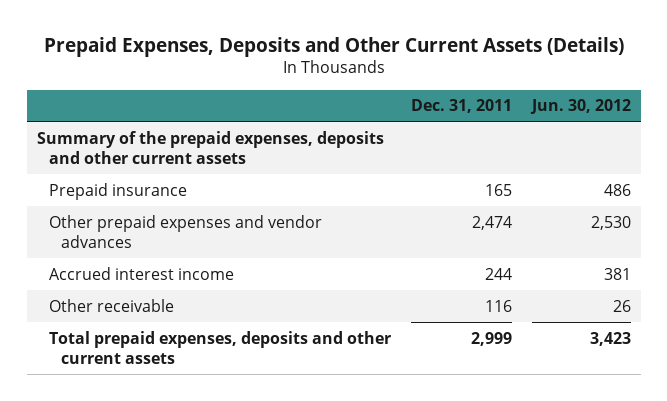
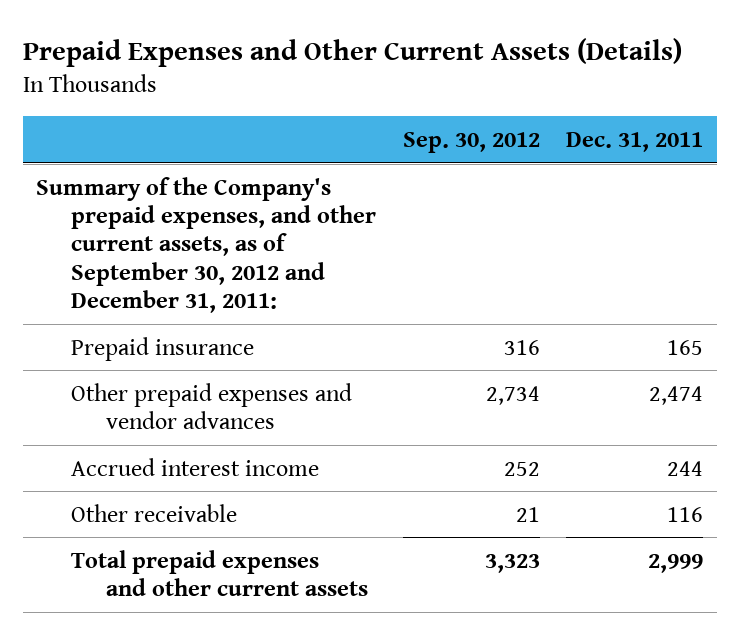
[43,36,624,57] Prepaid Expenses, Deposits and Other Current Assets (Details) -> [22,38,682,68] Prepaid Expenses and Other Current Assets (Details)
[529,99,631,115] Jun. 30, 2012 -> none
none -> [402,131,540,153] Sep. 30, 2012
[36,130,384,164] Summary of the prepaid expenses, deposits and other current assets -> [36,176,377,314] Summary of the Company's prepaid expenses, and other current assets, as of September 30, 2012 and December 31, 2011:
[48,330,391,364] Total prepaid expenses, deposits and other current assets -> [71,549,369,596] Total prepaid expenses and other current assets

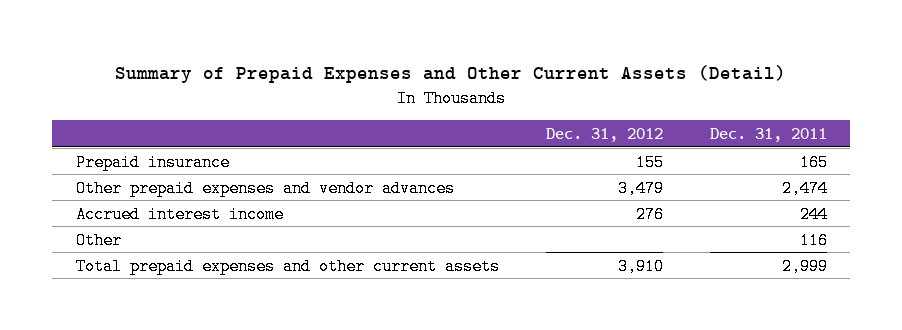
[22,38,682,68] Prepaid Expenses and Other Current Assets (Details) -> [115,65,787,84] Summary of Prepaid Expenses and Other Current Assets (Detail)
[402,131,540,153] Sep. 30, 2012 -> none
none -> [545,127,663,142] Dec. 31, 2012
[36,176,377,314] Summary of the Company's prepaid expenses, and other current assets, as of September 30, 2012 and December 31, 2011: -> none
[71,503,238,522] Other receivable -> [75,231,122,249] Other

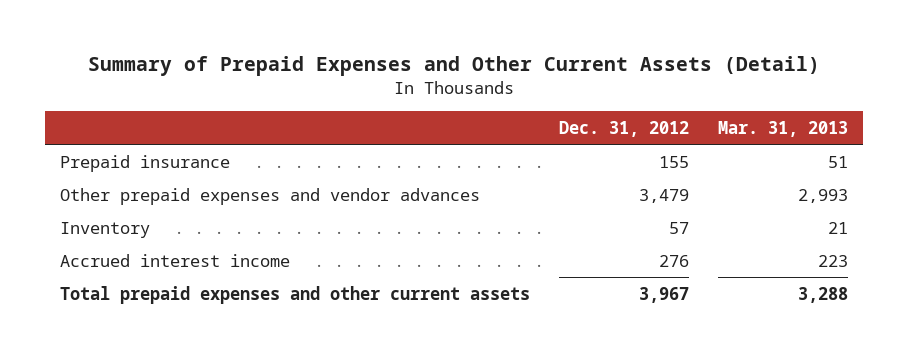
[709,127,827,142] Dec. 31, 2011 -> none
none -> [718,120,849,137] Mar. 31, 2013
none -> [59,221,150,238] Inventory
[75,231,122,249] Other -> none
[617,257,664,275] 3,910 -> [639,286,690,303] 3,967

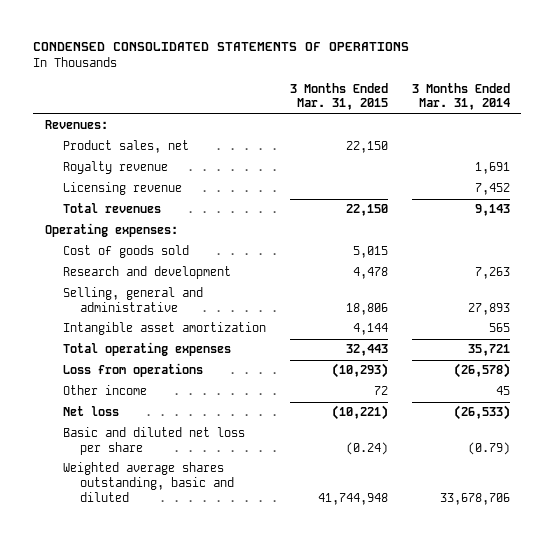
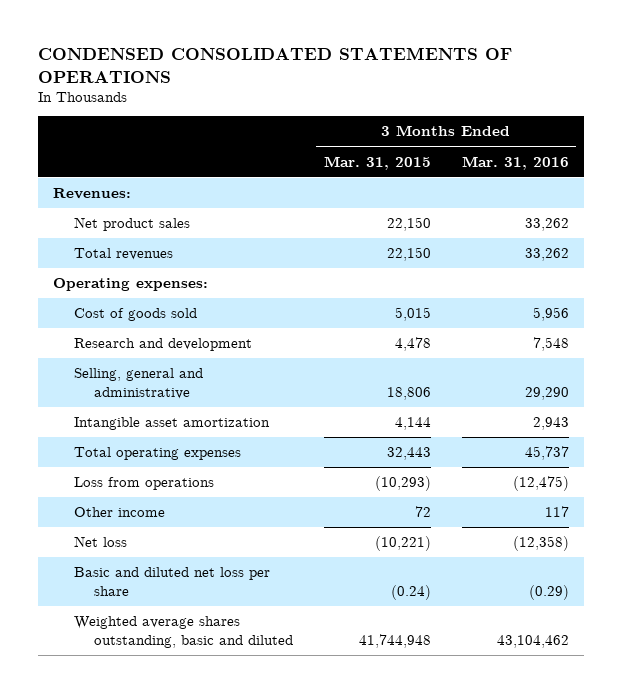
[411,82,510,111] 3 Months Ended Mar. 31, 2014 -> none
none -> [461,155,569,170] Mar. 31, 2016
[62,161,168,175] Royalty revenue -> none
[62,182,182,196] Licensing revenue -> none
[62,140,189,154] Product sales, net -> [73,216,190,231] Net product sales

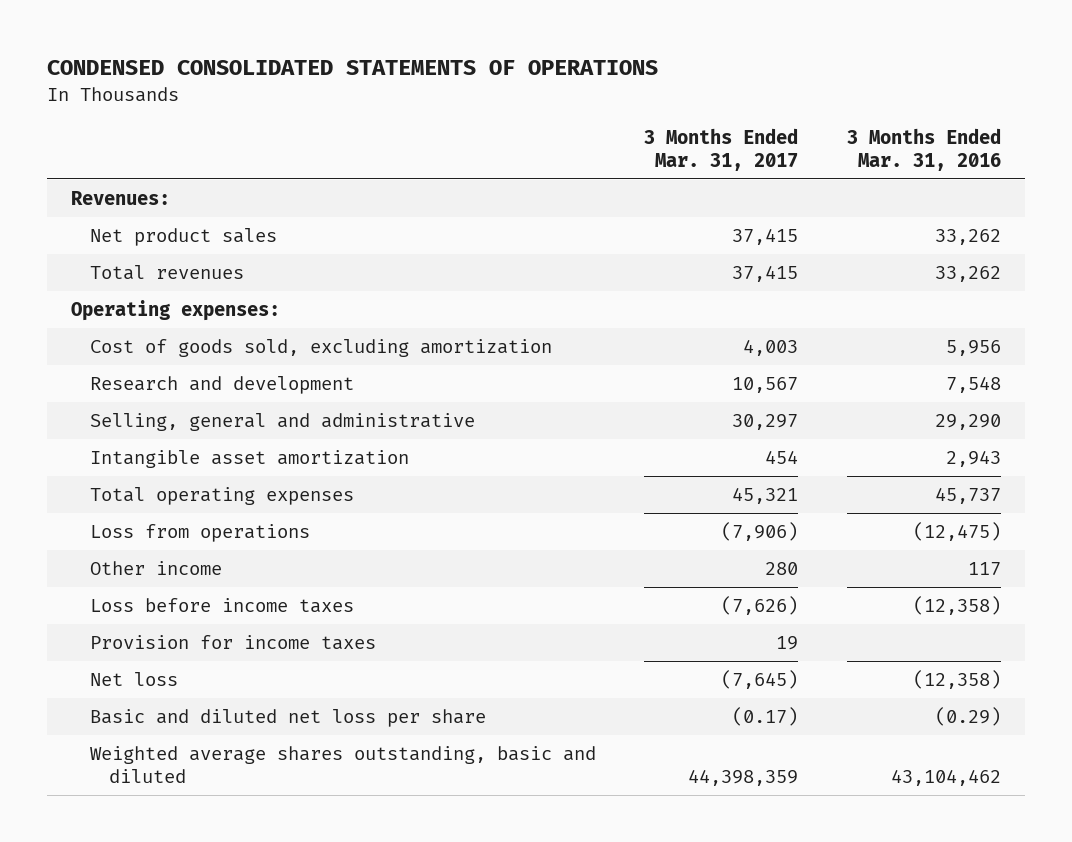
[323,155,431,170] Mar. 31, 2015 -> none
none -> [644,128,799,171] 3 Months Ended Mar. 31, 2017
[73,307,197,321] Cost of goods sold -> [89,339,552,358] Cost of goods sold, excluding amortization
none -> [89,598,354,614] Loss before income taxes
none -> [89,635,376,651] Provision for income taxes

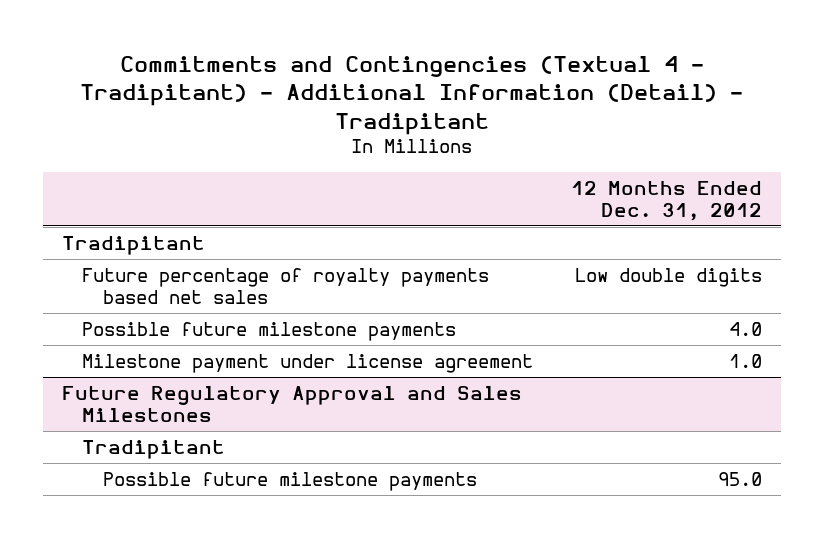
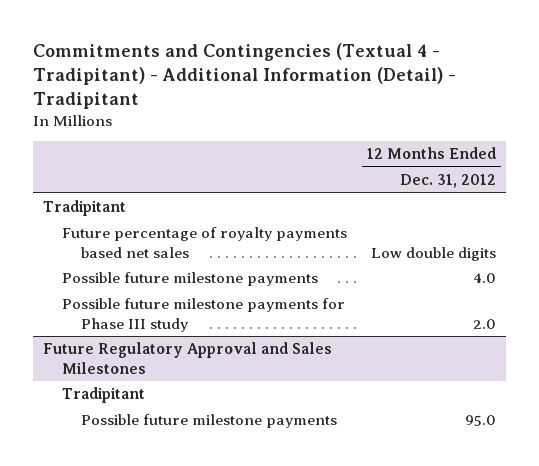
[82,354,534,374] Milestone payment under license agreement -> none
none -> [61,298,345,332] Possible future milestone payments for Phase III study

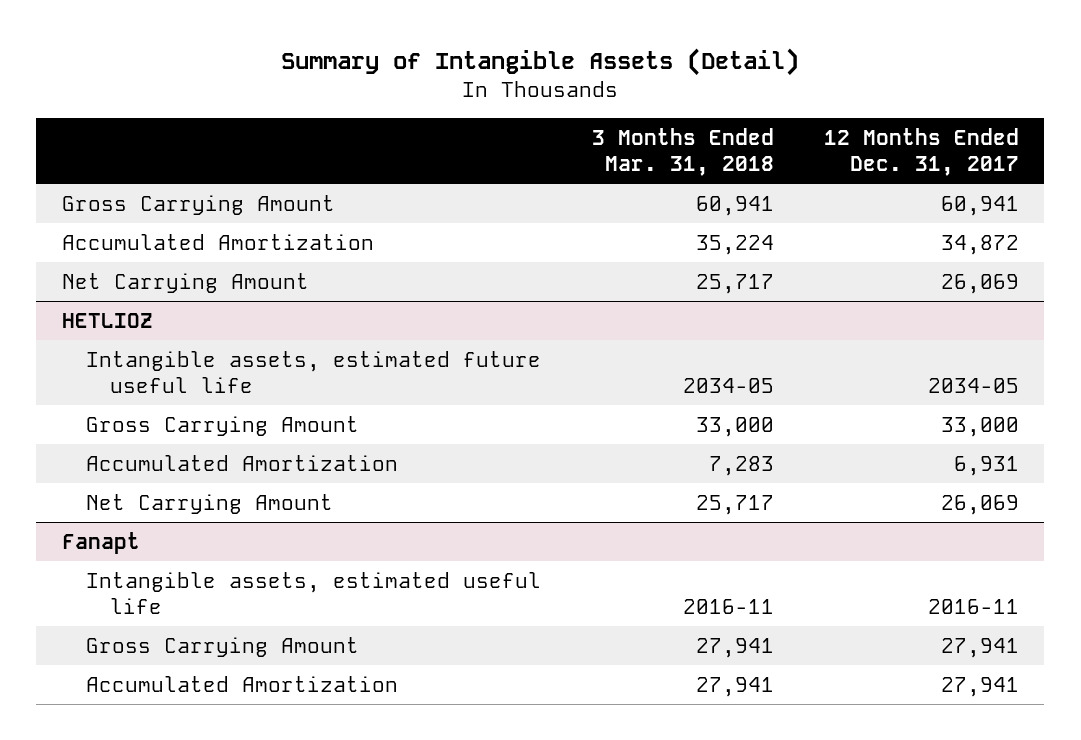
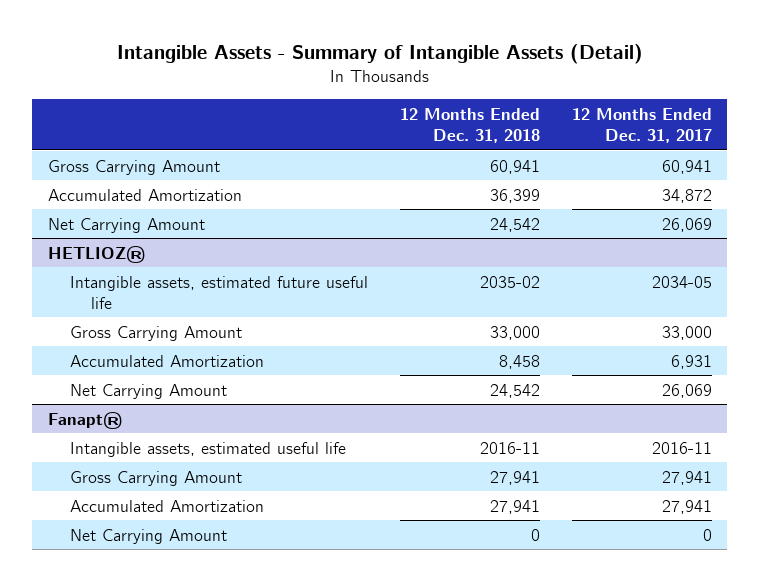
[281,47,800,76] Summary of Intangible Assets (Detail) -> [116,43,643,64] Intangible Assets - Summary of Intangible Assets (Detail)
[591,127,774,176] 3 Months Ended Mar. 31, 2018 -> none
none -> [399,107,540,143] 12 Months Ended Dec. 31, 2018
[61,312,153,328] HETLIOZ -> [48,245,146,263] HETLIOZ®
[61,531,140,554] Fanapt -> [48,411,123,429] Fanapt®
none -> [69,528,227,544] Net Carrying Amount

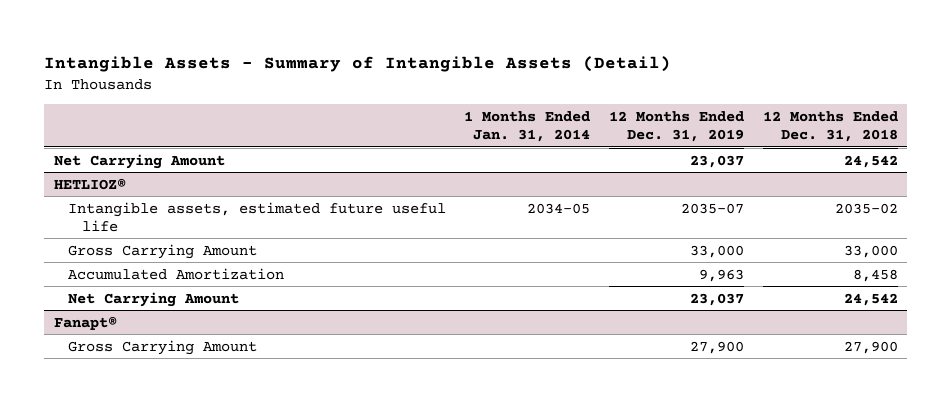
[571,107,712,143] 12 Months Ended Dec. 31, 2017 -> none
none -> [464,110,591,142] 1 Months Ended Jan. 31, 2014
none -> [609,110,745,142] 12 Months Ended Dec. 31, 2019
[48,159,221,175] Gross Carrying Amount -> none
[48,188,243,201] Accumulated Amortization -> none
[69,441,346,457] Intangible assets, estimated useful life -> none
[69,499,264,512] Accumulated Amortization -> none
[69,528,227,544] Net Carrying Amount -> none
[489,470,540,485] 27,941 -> [843,340,898,354] 27,900

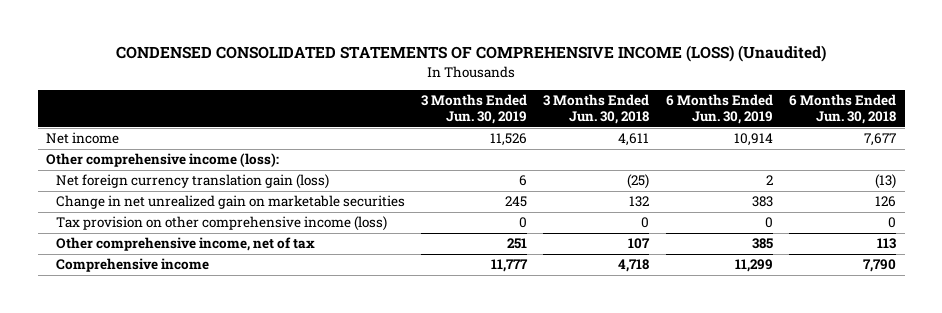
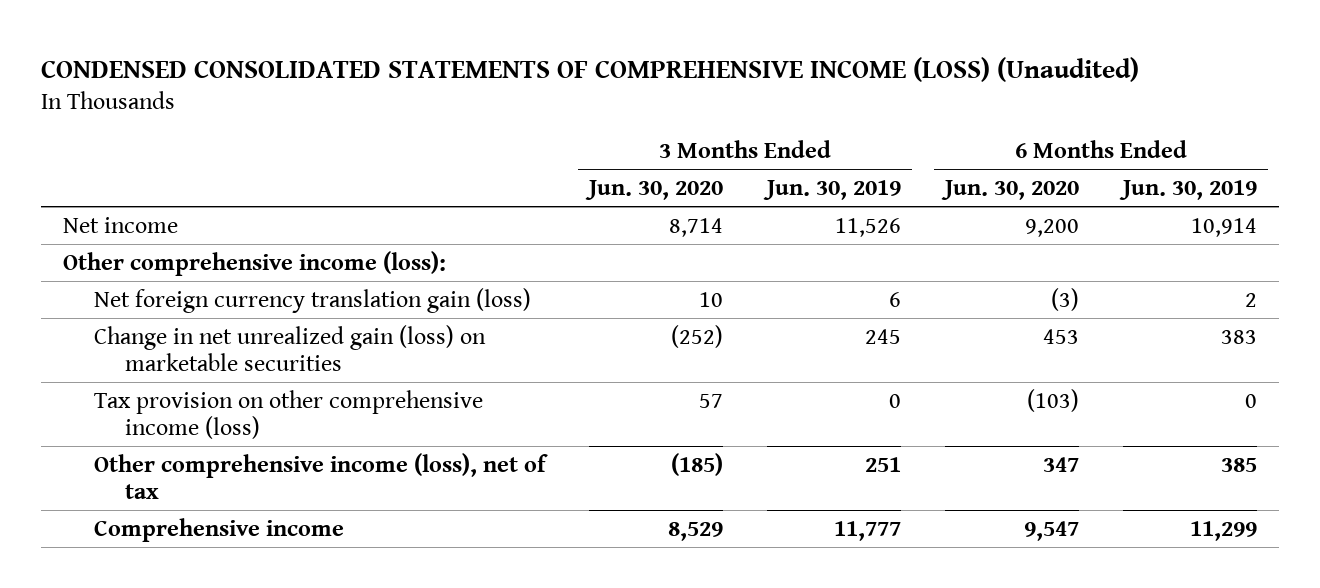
[543,94,650,125] 3 Months Ended Jun. 30, 2018 -> none
[789,94,897,125] 6 Months Ended Jun. 30, 2018 -> none
none -> [585,180,724,201] Jun. 30, 2020
none -> [940,180,1079,201] Jun. 30, 2020
[55,195,405,210] Change in net unrealized gain on marketable securities -> [94,324,487,371] Change in net unrealized gain (loss) on marketable securities
[55,237,315,252] Other comprehensive income, net of tax -> [94,452,549,499] Other comprehensive income (loss), net of tax

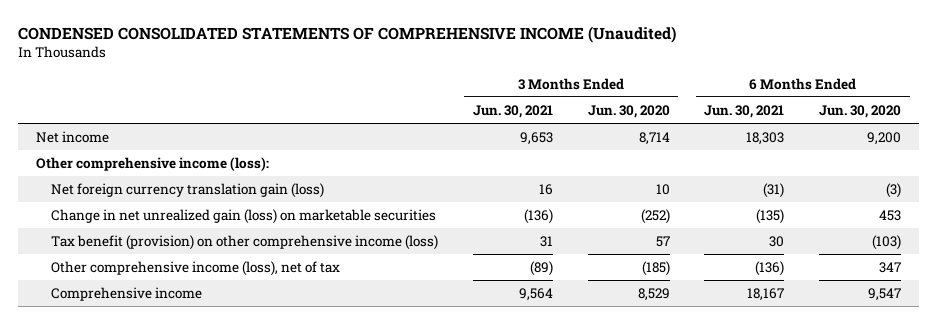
[41,56,1140,82] CONDENSED CONSOLIDATED STATEMENTS OF COMPREHENSIVE INCOME (LOSS) (Unaudited) -> [18,26,677,44] CONDENSED CONSOLIDATED STATEMENTS OF COMPREHENSIVE INCOME (Unaudited)
[763,180,902,201] Jun. 30, 2019 -> none
[1118,180,1257,201] Jun. 30, 2019 -> none
none -> [472,104,553,118] Jun. 30, 2021
none -> [704,104,785,118] Jun. 30, 2021
[94,389,484,439] Tax provision on other comprehensive income (loss) -> [50,234,438,250] Tax benefit (provision) on other comprehensive income (loss)

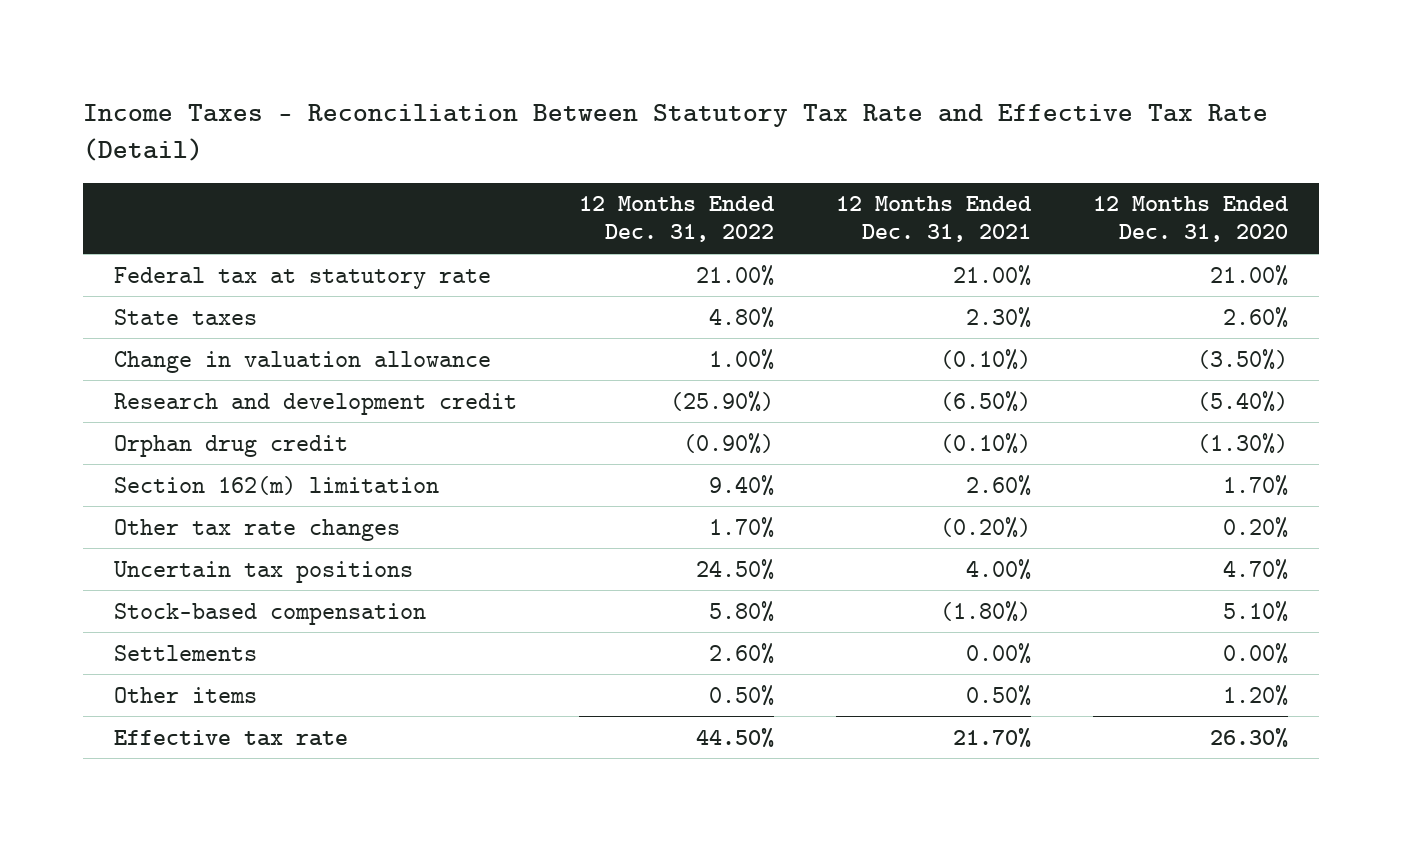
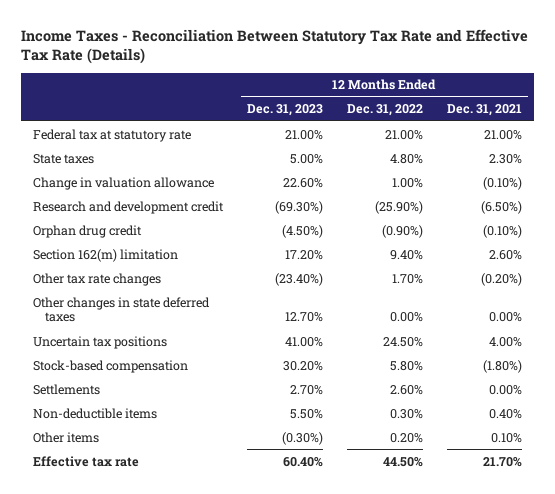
[82,103,1268,162] Income Taxes - Reconciliation Between Statutory Tax Rate and Effective Tax Rate (Detail) -> [21,28,529,65] Income Taxes - Reconciliation Between Statutory Tax Rate and Effective Tax Rate (Details)
[1093,196,1290,243] 12 Months Ended Dec. 31, 2020 -> none
none -> [246,104,323,117] Dec. 31, 2023
none -> [33,296,211,323] Other changes in state deferred taxes
none -> [33,407,158,419] Non-deductible items
[708,684,774,706] 0.50% -> [389,432,423,443] 0.20%
[966,684,1032,706] 0.50% -> [490,432,522,443] 0.10%

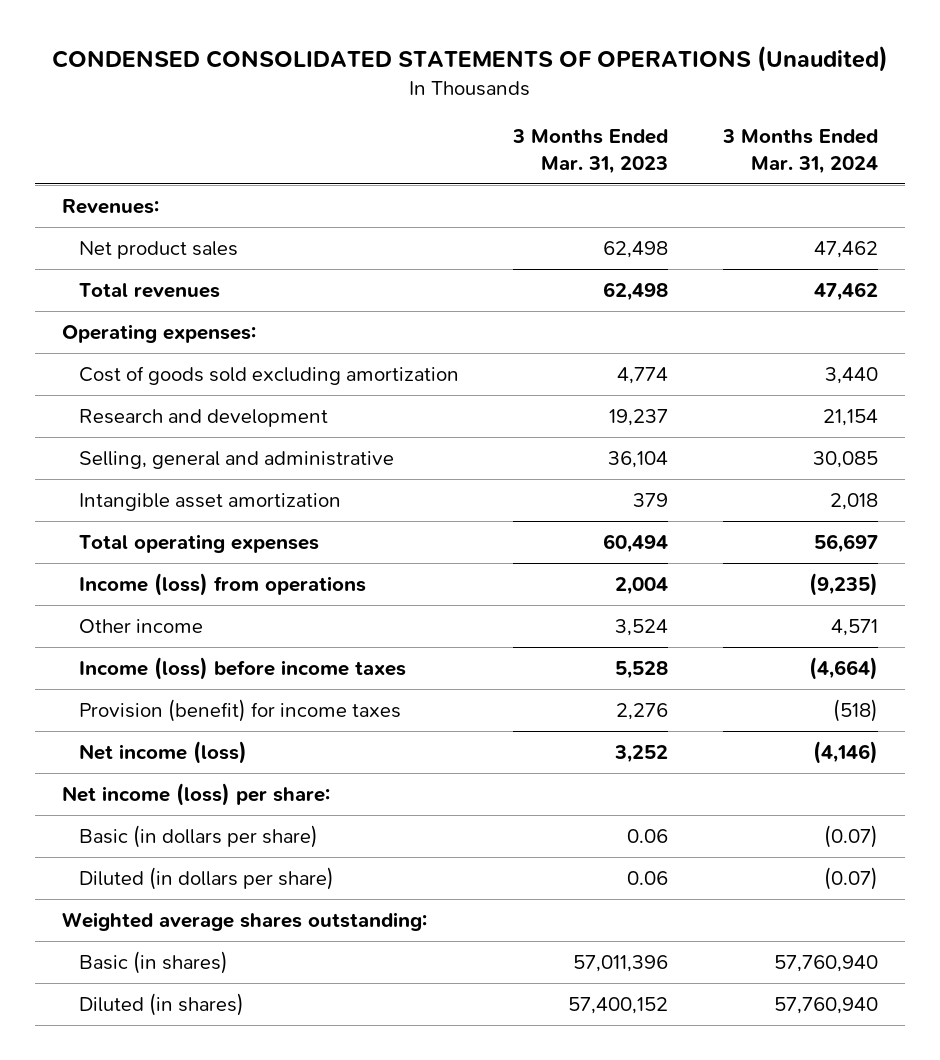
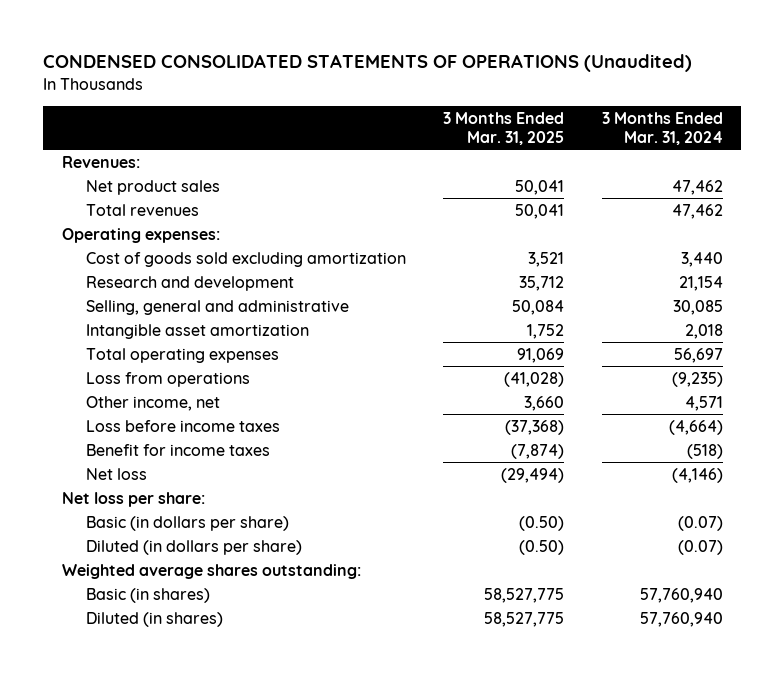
[512,129,669,174] 3 Months Ended Mar. 31, 2023 -> none
none -> [443,111,565,145] 3 Months Ended Mar. 31, 2025
[78,572,366,596] Income (loss) from operations -> [85,371,250,387] Loss from operations
[78,618,203,633] Other income -> [85,395,220,411] Other income, net
[78,656,406,680] Income (loss) before income taxes -> [85,419,280,432] Loss before income taxes
[78,698,401,722] Provision (benefit) for income taxes -> [85,443,270,456] Benefit for income taxes
[78,740,247,764] Net income (loss) -> [85,467,147,480] Net loss
[62,782,331,806] Net income (loss) per share: -> [61,491,205,507] Net loss per share:

